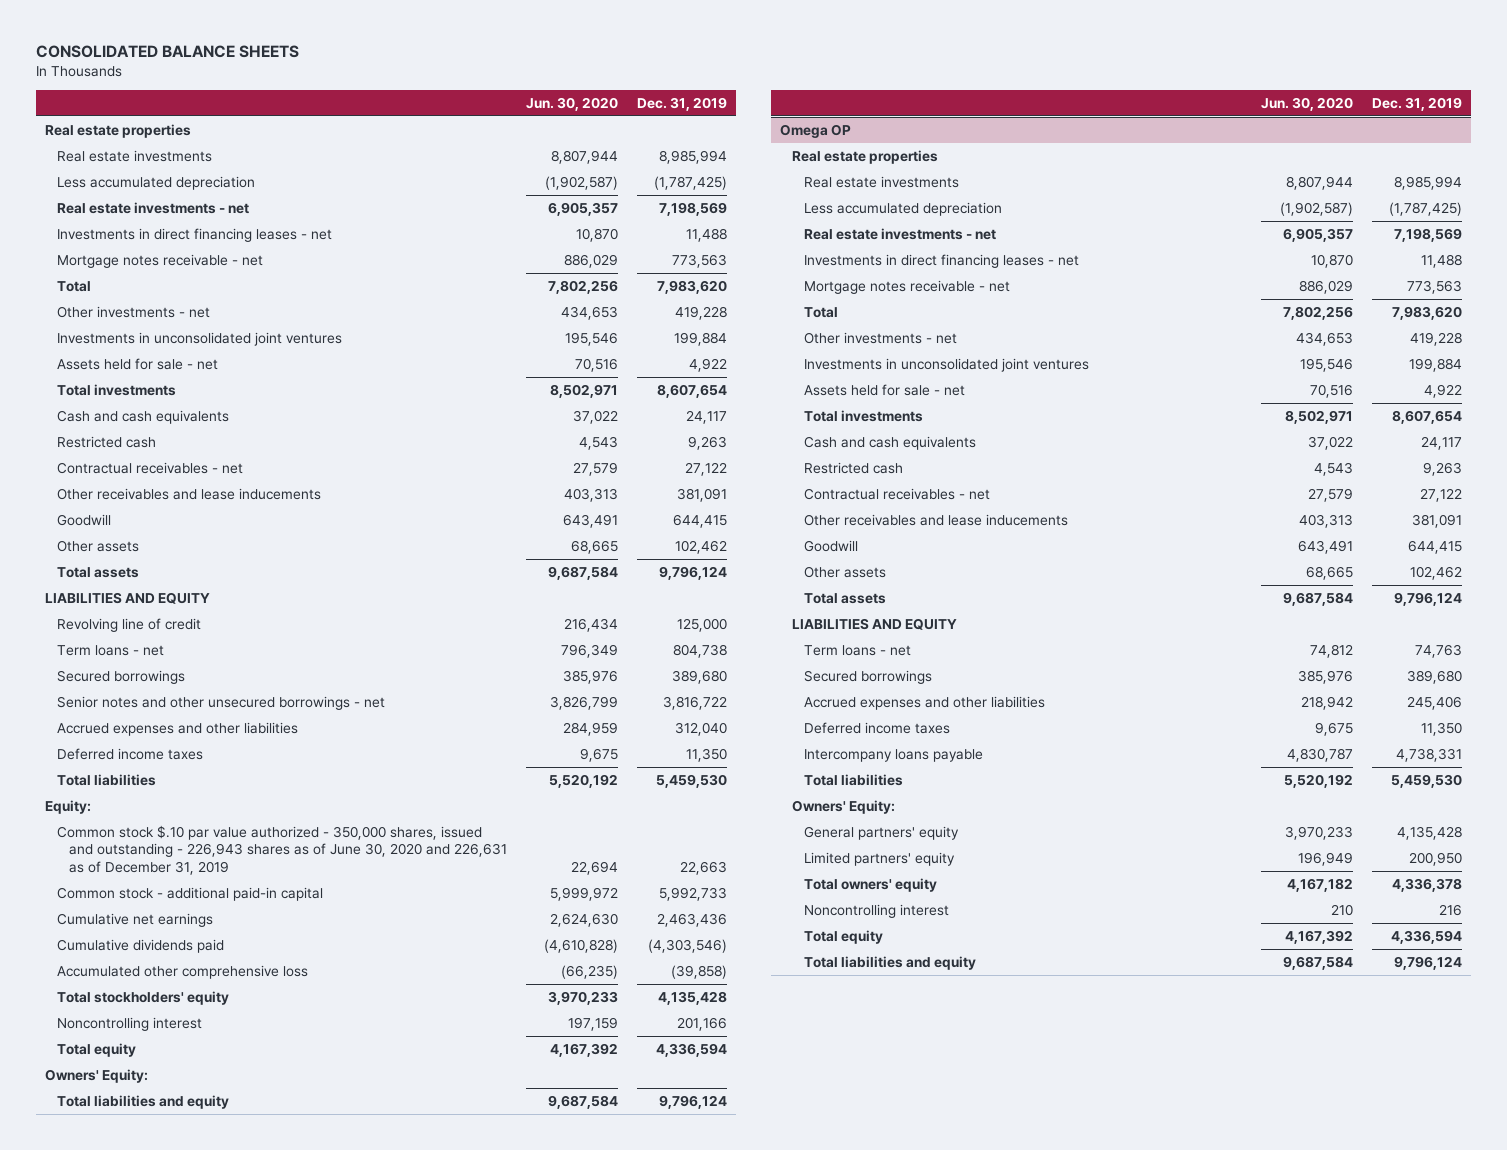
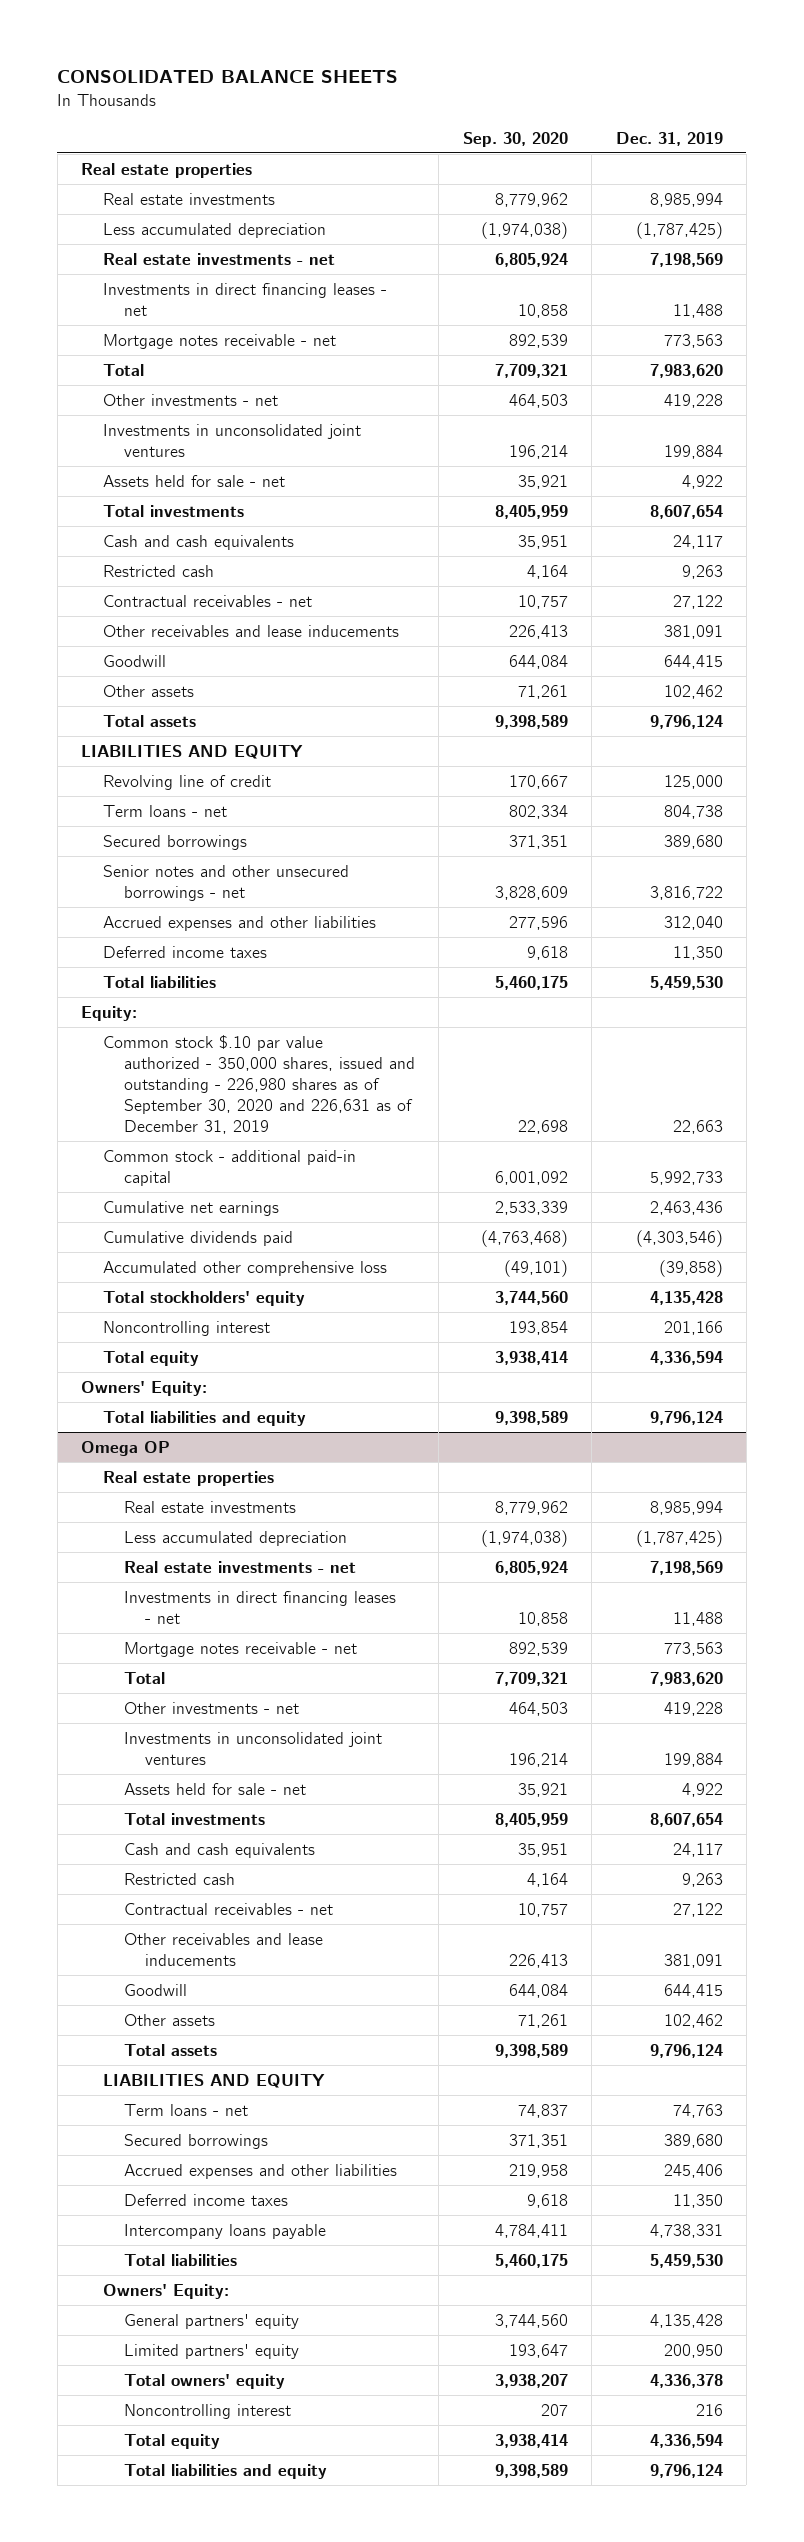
[525,96,618,111] Jun. 30, 2020 -> none
none -> [462,131,568,147] Sep. 30, 2020
[57,824,507,876] Common stock $.10 par value authorized - 350,000 shares, issued and outstanding - 226,943 shares as of June 30, 2020 and 226,631 as of December 31, 2019 -> [102,1034,415,1134] Common stock $.10 par value authorized - 350,000 shares, issued and outstanding - 226,980 shares as of September 30, 2020 and 226,631 as of December 31, 2019

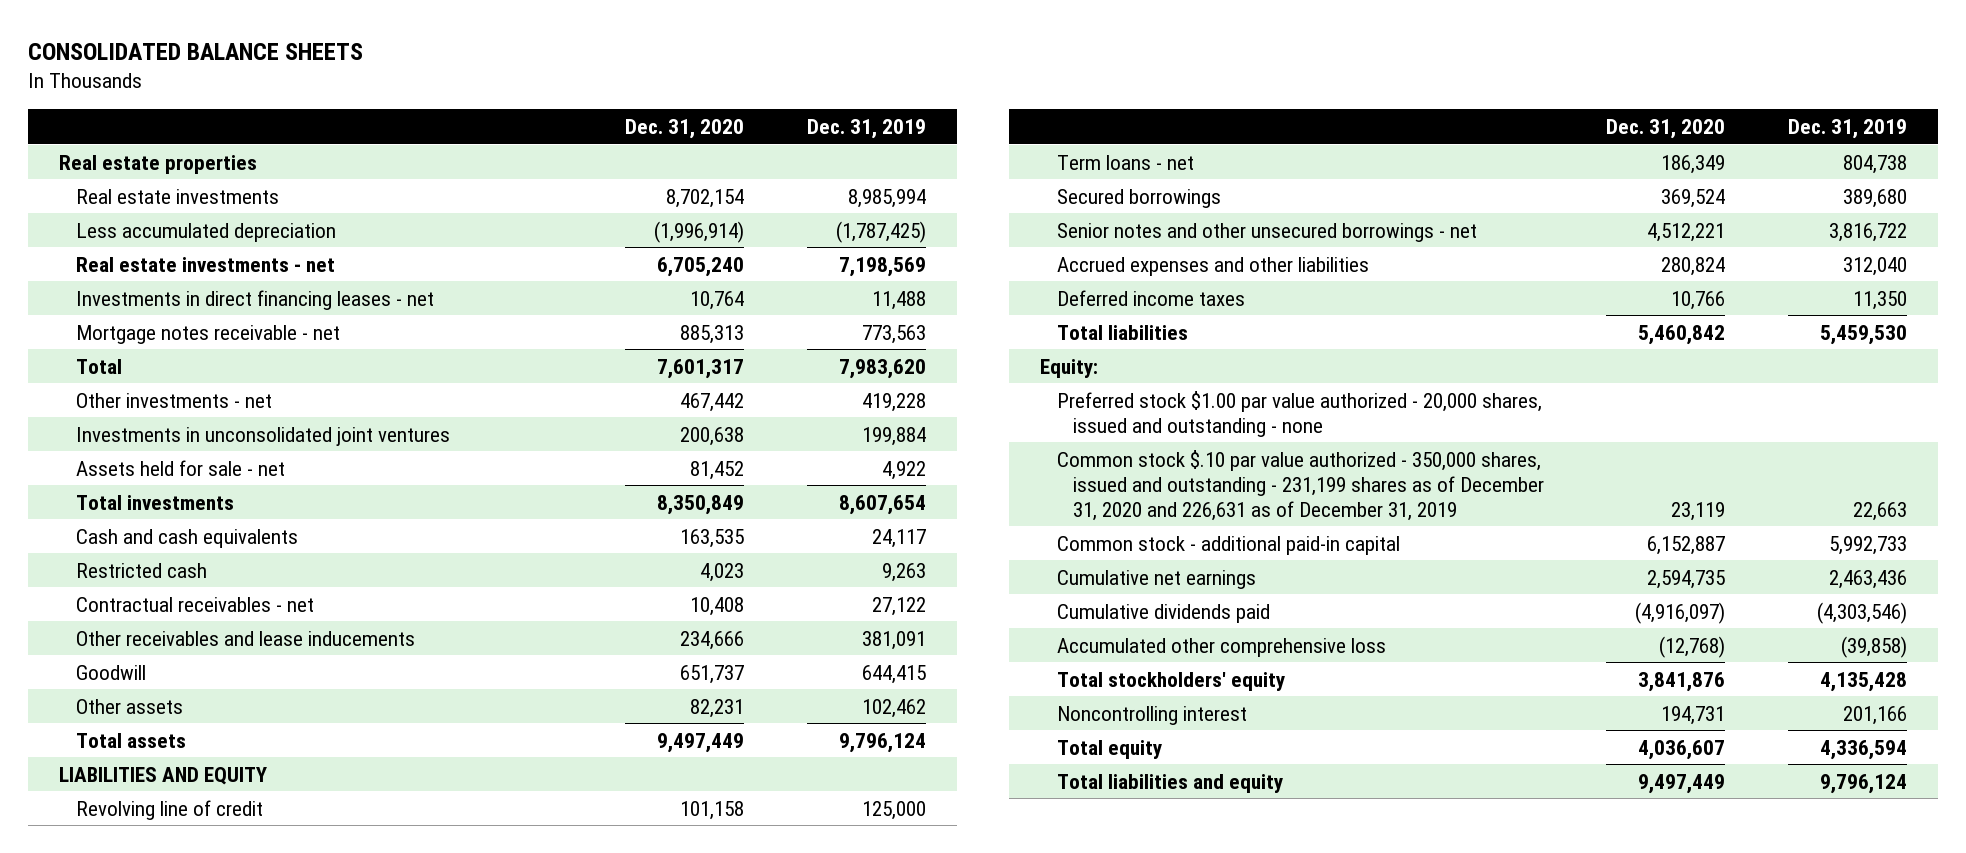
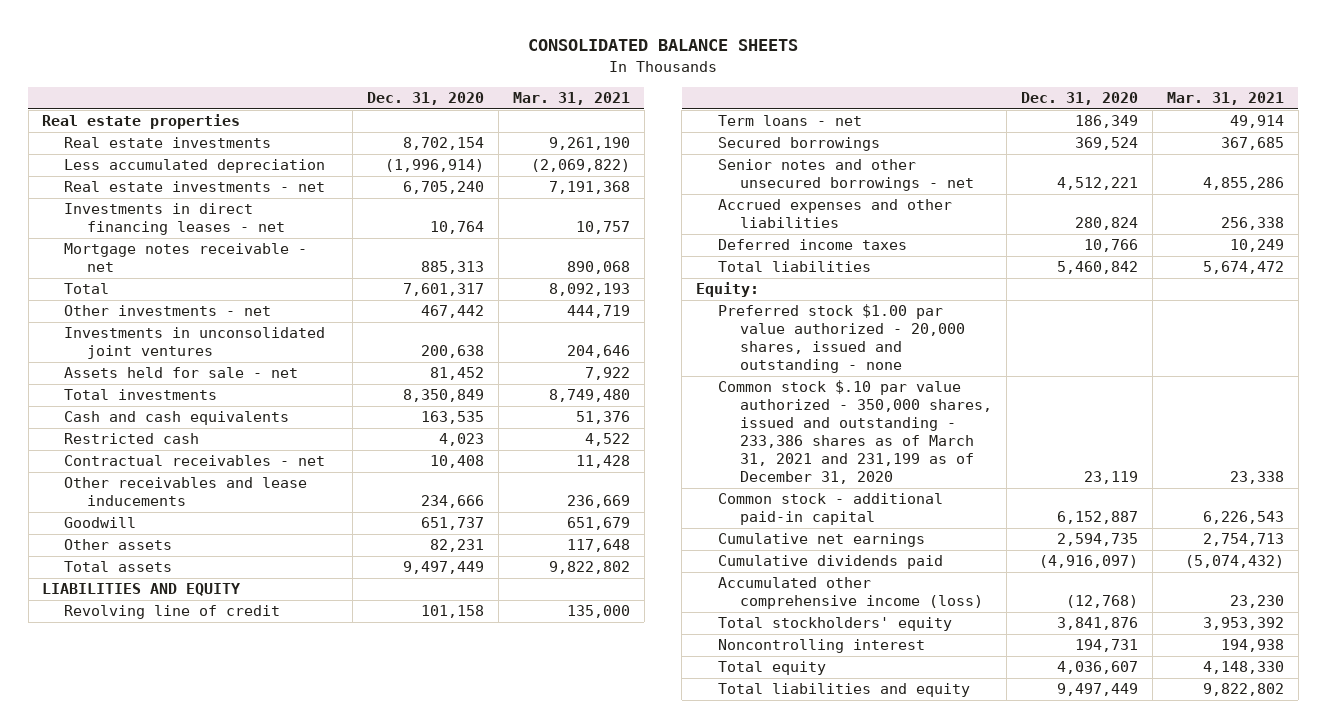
[806,118,926,139] Dec. 31, 2019 -> none
none -> [512,92,630,106] Mar. 31, 2021
[1056,449,1545,521] Common stock $.10 par value authorized - 350,000 shares, issued and outstanding - 231,199 shares as of December 31, 2020 and 226,631 as of December 31, 2019 -> [718,380,993,485] Common stock $.10 par value authorized - 350,000 shares, issued and outstanding - 233,386 shares as of March 31, 2021 and 231,199 as of December 31, 2020
[1056,637,1386,657] Accumulated other comprehensive loss -> [718,577,984,610] Accumulated other comprehensive income (loss)

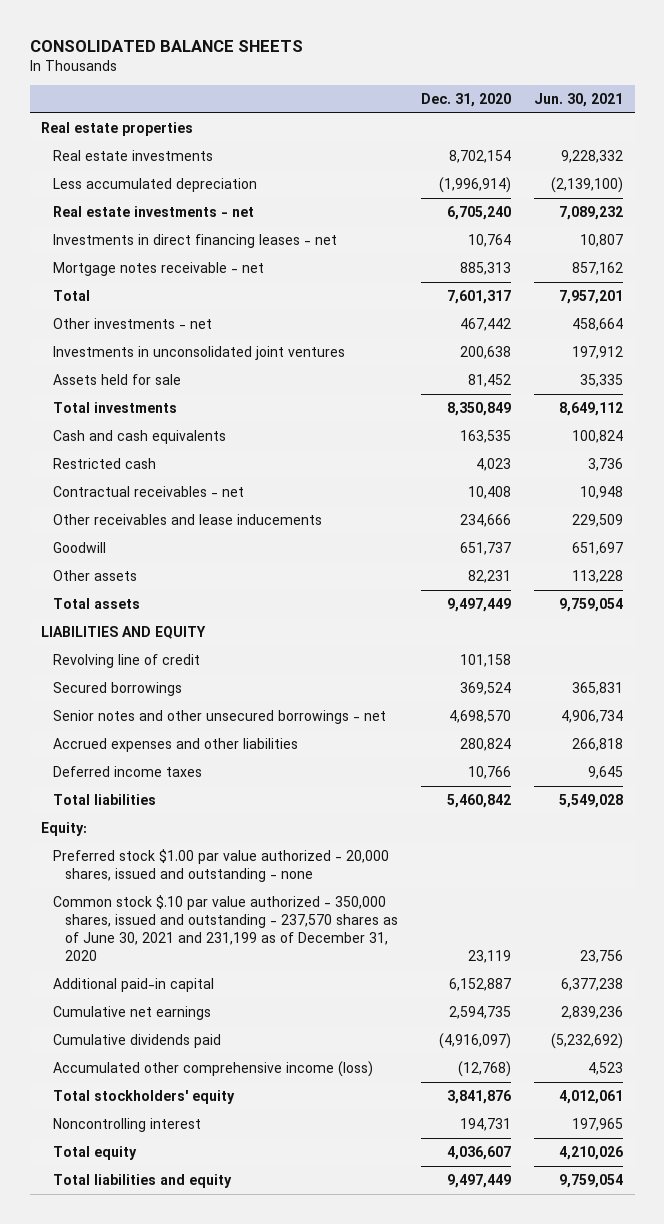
[512,92,630,106] Mar. 31, 2021 -> none
none -> [534,92,624,107] Jun. 30, 2021
[64,367,299,379] Assets held for sale - net -> [53,374,182,386] Assets held for sale
[718,115,863,127] Term loans - net -> none
[1056,177,1138,191] 4,512,221 -> [448,710,511,724] 4,698,570
[718,380,993,485] Common stock $.10 par value authorized - 350,000 shares, issued and outstanding - 233,386 shares as of March 31, 2021 and 231,199 as of December 31, 2020 -> [53,895,398,962] Common stock $.10 par value authorized - 350,000 shares, issued and outstanding - 237,570 shares as of June 30, 2021 and 231,199 as of December 31, 2020
[718,493,944,526] Common stock - additional paid-in capital -> [53,978,215,993] Additional paid-in capital

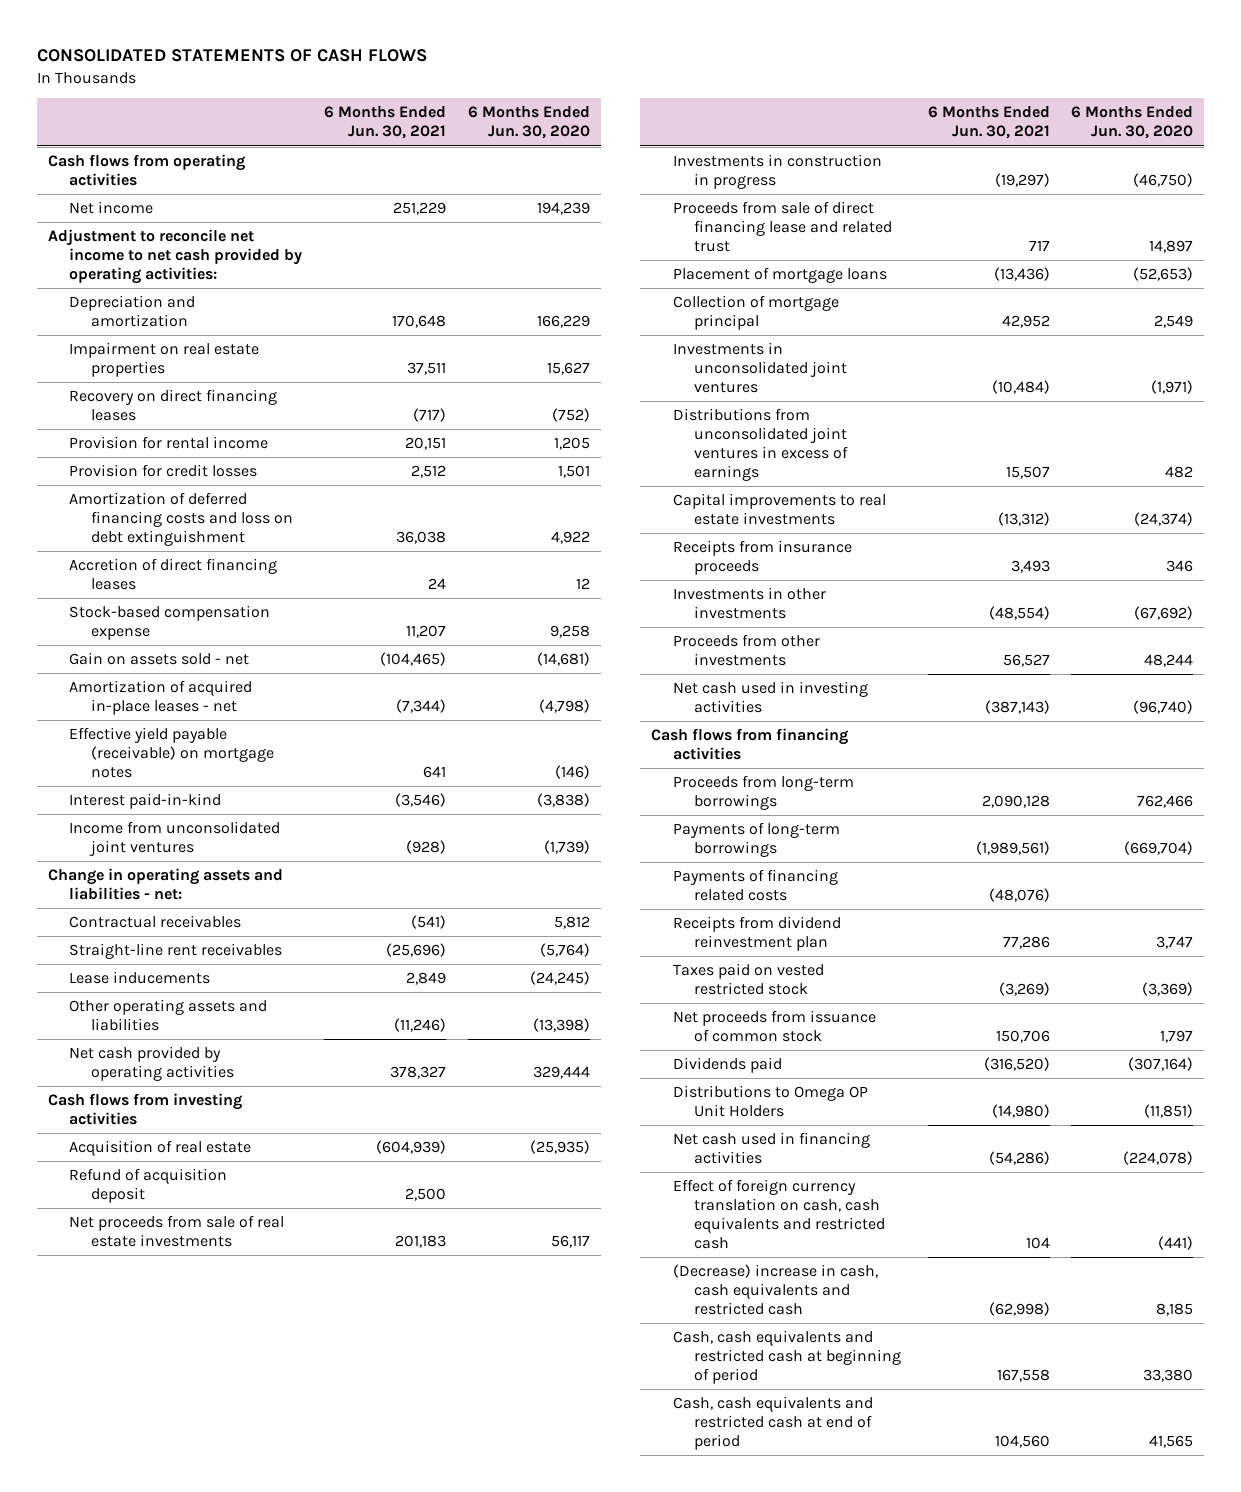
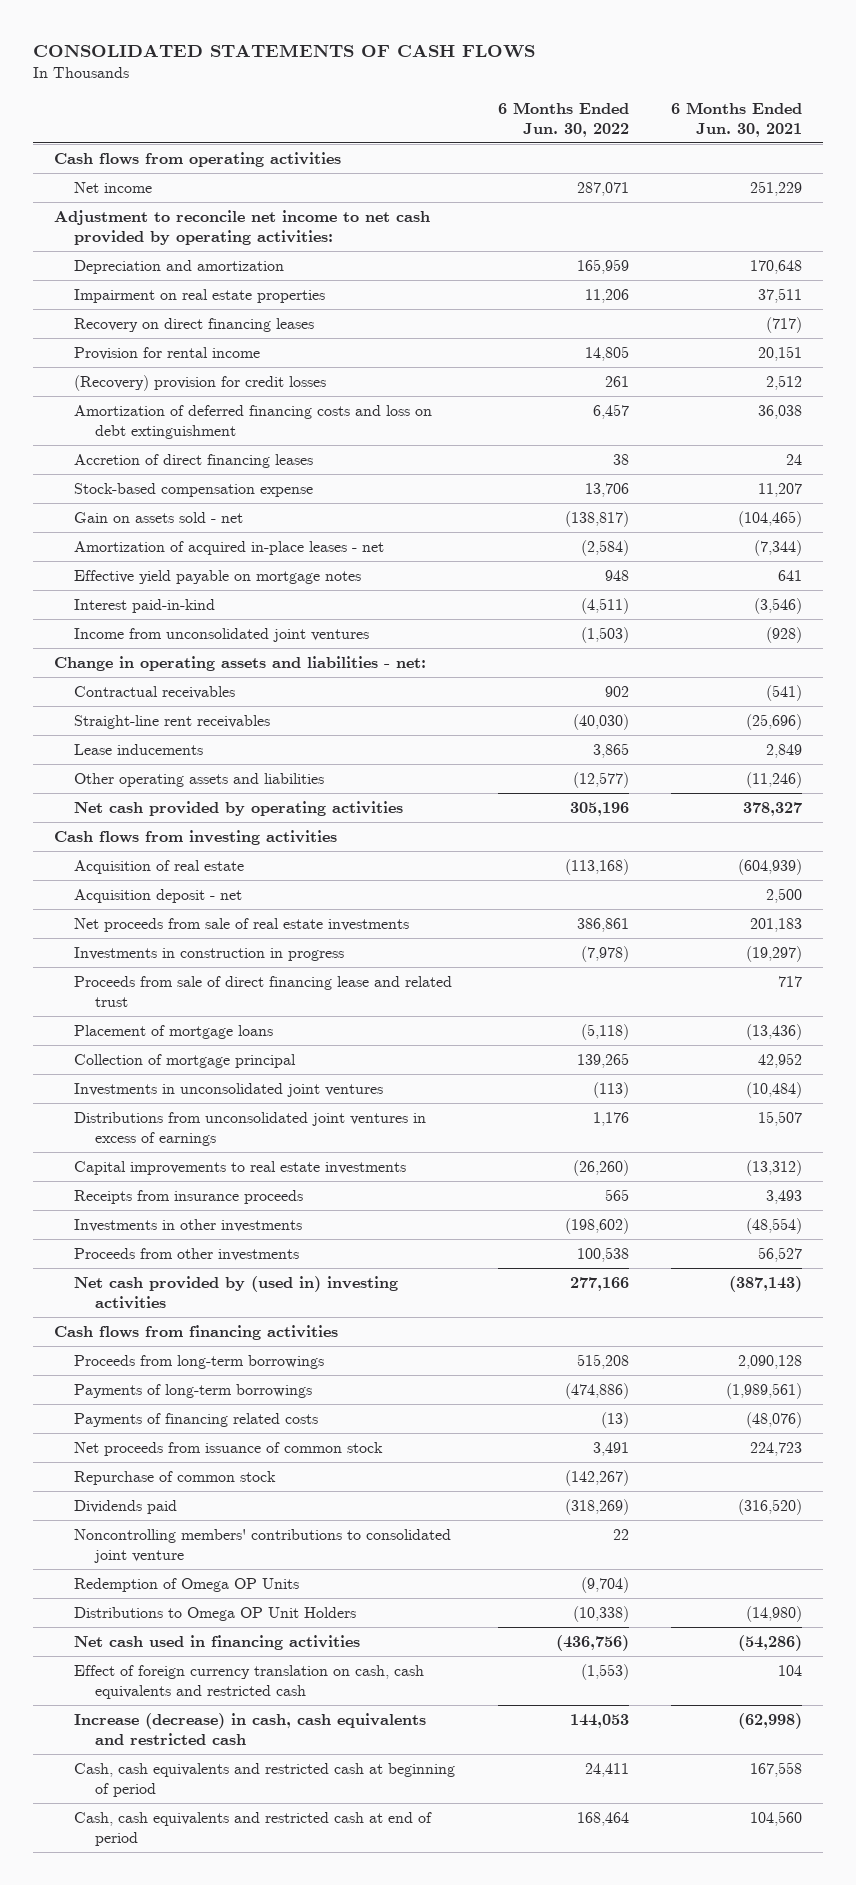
[467,106,590,140] 6 Months Ended Jun. 30, 2020 -> none
none -> [497,101,629,137] 6 Months Ended Jun. 30, 2022
[69,464,258,478] Provision for credit losses -> [74,374,327,391] (Recovery) provision for credit losses
[69,727,275,779] Effective yield payable (receivable) on mortgage notes -> [74,569,362,584] Effective yield payable on mortgage notes
[69,1168,228,1204] Refund of acquisition deposit -> [74,888,243,903] Acquisition deposit - net
[672,681,868,714] Net cash used in investing activities -> [74,1275,399,1309] Net cash provided by (used in) investing activities
[672,916,841,952] Receipts from dividend reinvestment plan -> none
[672,963,824,996] Taxes paid on vested restricted stock -> none
[995,1030,1050,1044] 150,706 -> [750,1441,803,1456] 224,723
none -> [74,1470,277,1485] Repurchase of common stock
none -> [74,1528,452,1563] Noncontrolling members' contributions to consolidated joint venture
none -> [74,1577,300,1592] Redemption of Omega OP Units
[672,1264,878,1316] (Decrease) increase in cash, cash equivalents and restricted cash -> [74,1712,427,1745] Increase (decrease) in cash, cash equivalents and restricted cash

